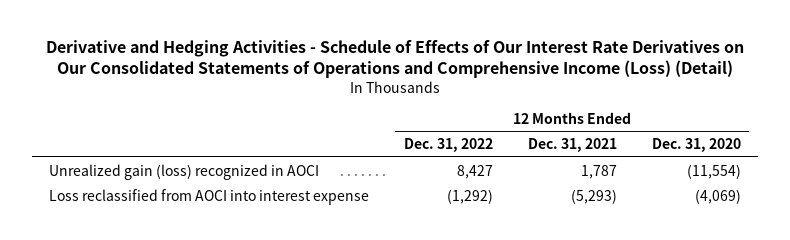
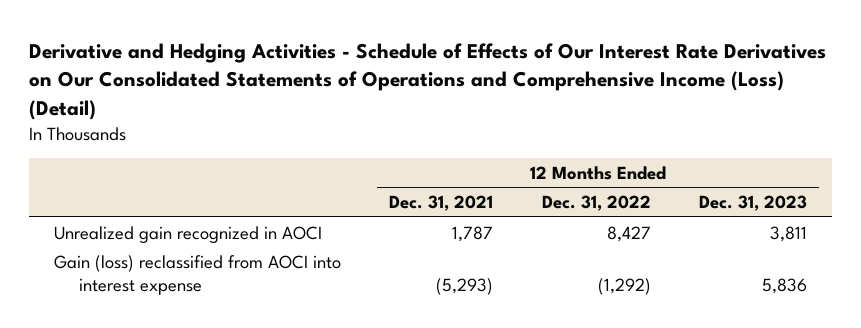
[651,138,741,153] Dec. 31, 2020 -> none
none -> [699,195,808,212] Dec. 31, 2023
[49,163,320,180] Unrealized gain (loss) recognized in AOCI -> [53,225,322,244] Unrealized gain recognized in AOCI
[49,188,370,205] Loss reclassified from AOCI into interest expense -> [53,254,341,295] Gain (loss) reclassified from AOCI into interest expense

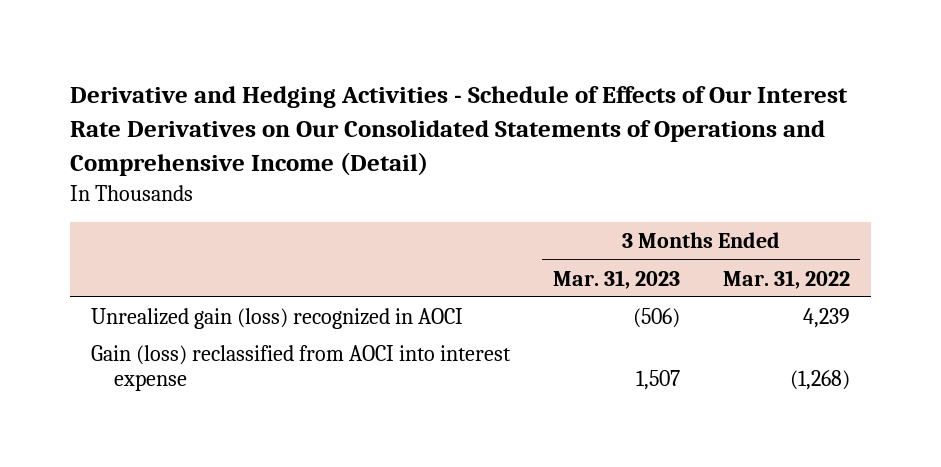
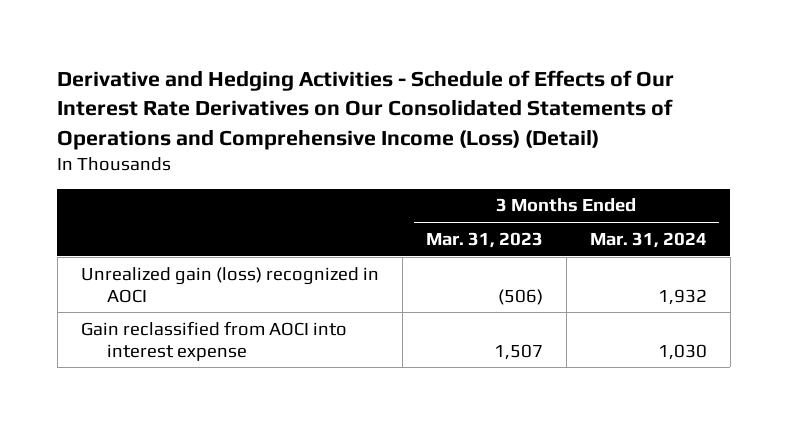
[69,86,848,177] Derivative and Hedging Activities - Schedule of Effects of Our Interest Rate Derivatives on Our Consolidated Statements of Operations and Comprehensive Income (Detail) -> [57,70,675,150] Derivative and Hedging Activities - Schedule of Effects of Our Interest Rate Derivatives on Our Consolidated Statements of Operations and Comprehensive Income (Loss) (Detail)
[722,269,850,289] Mar. 31, 2022 -> none
none -> [589,232,707,249] Mar. 31, 2024
[90,345,511,392] Gain (loss) reclassified from AOCI into interest expense -> [80,320,347,361] Gain reclassified from AOCI into interest expense

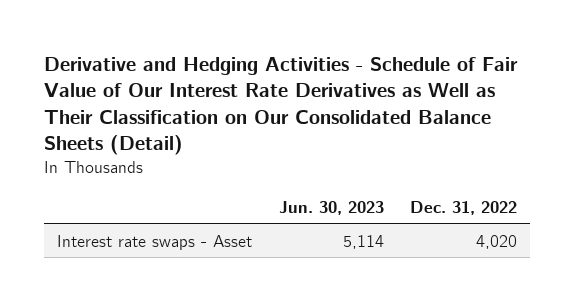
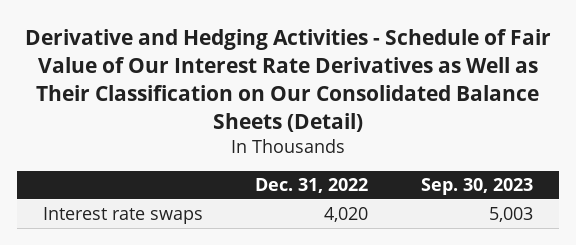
[278,200,384,215] Jun. 30, 2023 -> none
none -> [420,178,533,196] Sep. 30, 2023
[57,234,253,250] Interest rate swaps - Asset -> [43,207,204,225] Interest rate swaps

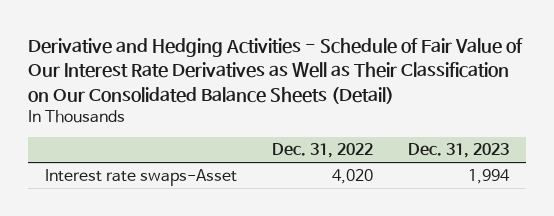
[420,178,533,196] Sep. 30, 2023 -> none
none -> [407,143,509,159] Dec. 31, 2023
[43,207,204,225] Interest rate swaps -> [45,169,238,187] Interest rate swaps-Asset

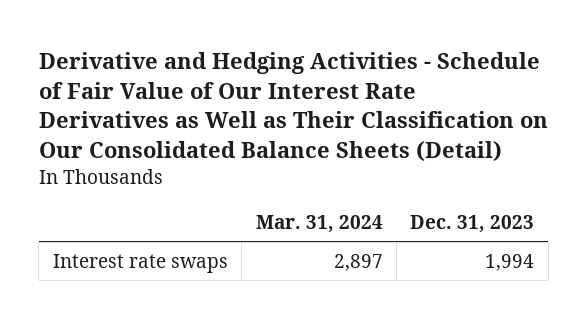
[272,143,374,159] Dec. 31, 2022 -> none
none -> [255,215,383,234] Mar. 31, 2024
[45,169,238,187] Interest rate swaps-Asset -> [52,253,228,273] Interest rate swaps

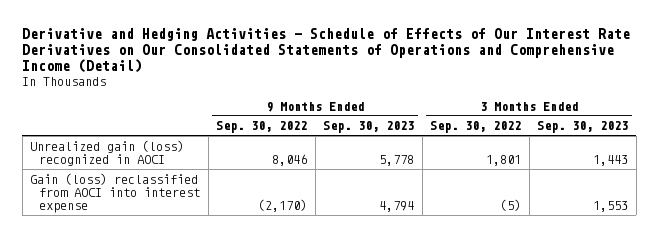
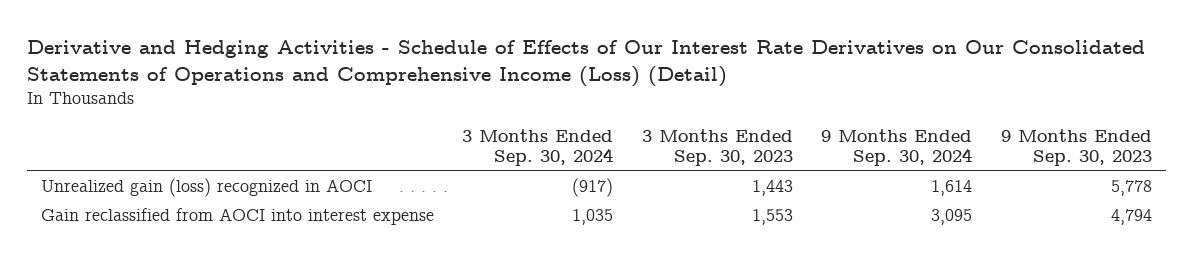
[22,27,631,74] Derivative and Hedging Activities - Schedule of Effects of Our Interest Rate Derivatives on Our Consolidated Statements of Operations and Comprehensive Income (Detail) -> [26,39,1145,87] Derivative and Hedging Activities - Schedule of Effects of Our Interest Rate Derivatives on Our Consolidated Statements of Operations and Comprehensive Income (Loss) (Detail)
[216,121,308,134] Sep. 30, 2022 -> none
[430,121,522,134] Sep. 30, 2022 -> none
none -> [462,128,614,167] 3 Months Ended Sep. 30, 2024
none -> [821,128,973,167] 9 Months Ended Sep. 30, 2024
[30,172,201,213] Gain (loss) reclassified from AOCI into interest expense -> [40,208,434,226] Gain reclassified from AOCI into interest expense

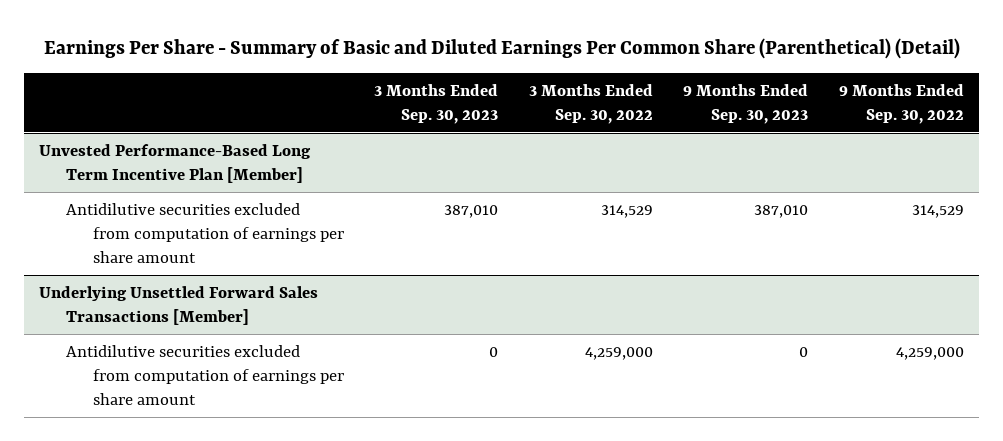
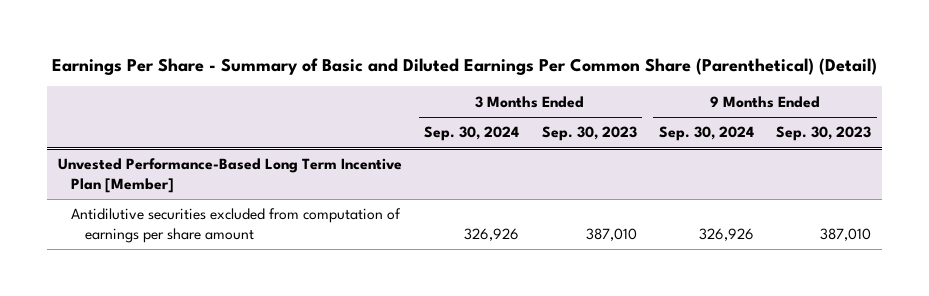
[528,83,653,124] 3 Months Ended Sep. 30, 2022 -> none
[838,83,964,124] 9 Months Ended Sep. 30, 2022 -> none
none -> [424,126,520,142] Sep. 30, 2024
none -> [658,126,754,142] Sep. 30, 2024
[39,286,319,325] Underlying Unsettled Forward Sales Transactions [Member] -> none
[65,345,344,405] Antidilutive securities excluded from computation of earnings per share amount -> none

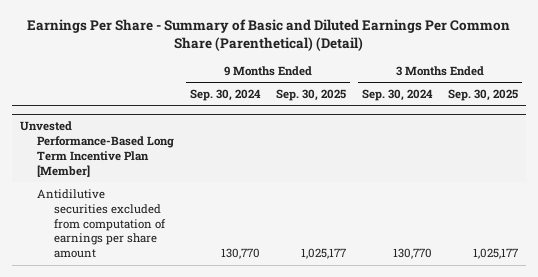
[541,126,637,142] Sep. 30, 2023 -> none
[775,126,871,142] Sep. 30, 2023 -> none
none -> [275,89,346,102] Sep. 30, 2025
none -> [448,89,519,102] Sep. 30, 2025
[464,228,520,242] 326,926 -> [392,248,432,260] 130,770
[698,228,754,242] 326,926 -> [220,248,260,260] 130,770

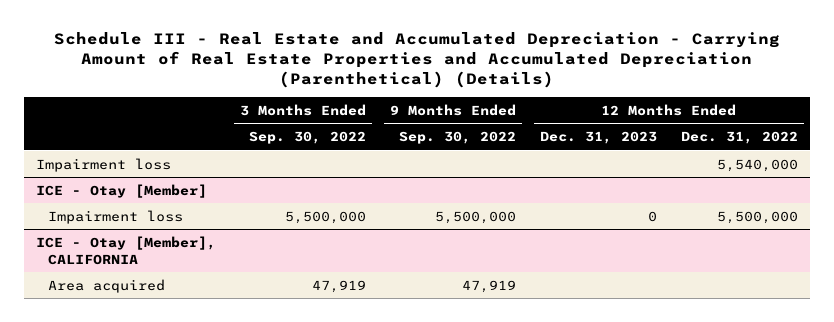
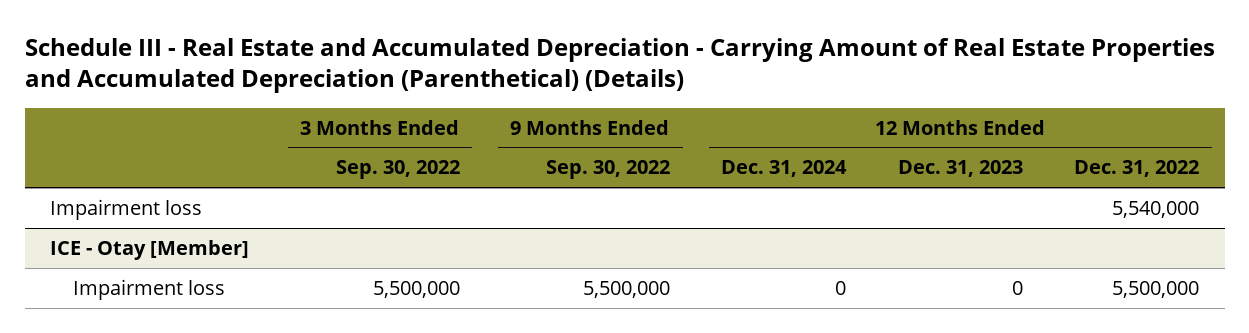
none -> [721,160,848,178] Dec. 31, 2024
[35,235,216,265] ICE - Otay [Member], CALIFORNIA -> none
[48,278,166,293] Area acquired -> none

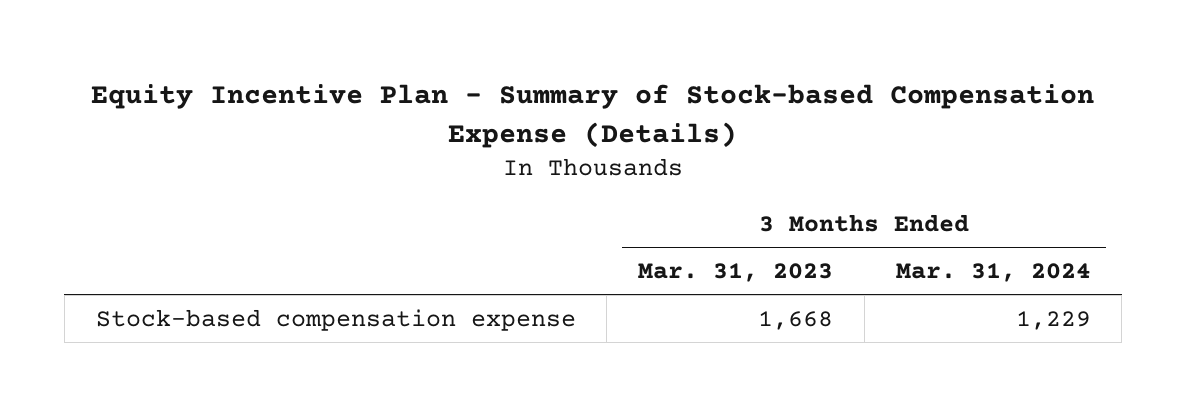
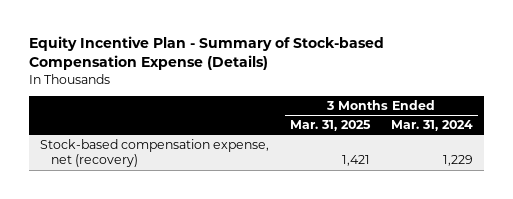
[638,263,834,283] Mar. 31, 2023 -> none
none -> [289,120,371,132] Mar. 31, 2025
[95,308,576,331] Stock-based compensation expense -> [39,138,269,168] Stock-based compensation expense, net (recovery)

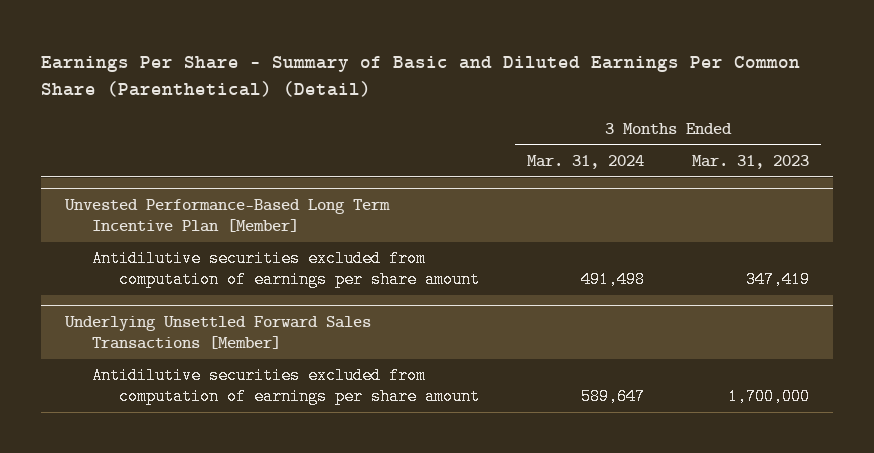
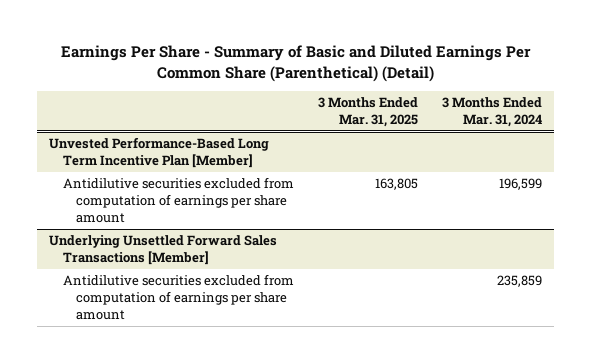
[691,155,809,170] Mar. 31, 2023 -> none
none -> [317,97,418,127] 3 Months Ended Mar. 31, 2025
[580,271,645,289] 491,498 -> [499,178,543,191] 196,599
[580,388,645,406] 589,647 -> [497,275,543,288] 235,859

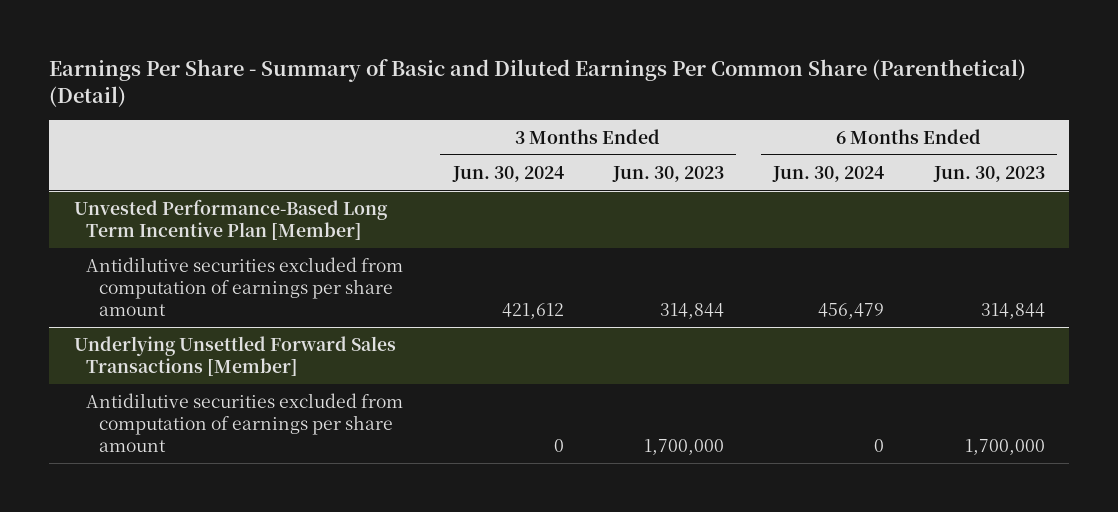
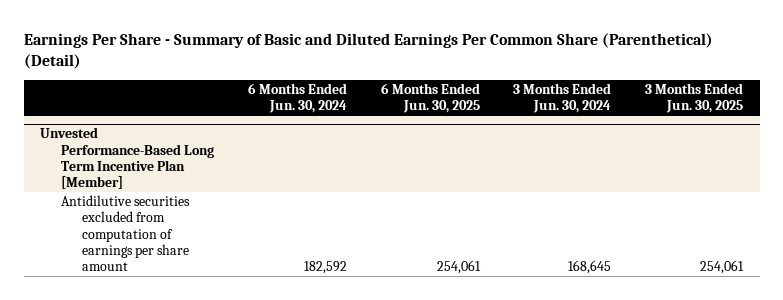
[611,165,724,182] Jun. 30, 2023 -> none
[932,165,1045,182] Jun. 30, 2023 -> none
none -> [380,82,480,113] 6 Months Ended Jun. 30, 2025
none -> [645,82,744,113] 3 Months Ended Jun. 30, 2025
[73,335,396,376] Underlying Unsettled Forward Sales Transactions [Member] -> none
[86,392,404,452] Antidilutive securities excluded from computation of earnings per share amount -> none
[501,302,564,319] 421,612 -> [568,259,612,274] 168,645
[818,302,885,319] 456,479 -> [303,260,347,274] 182,592

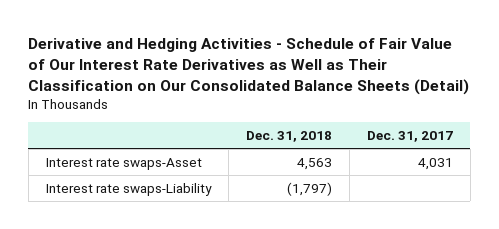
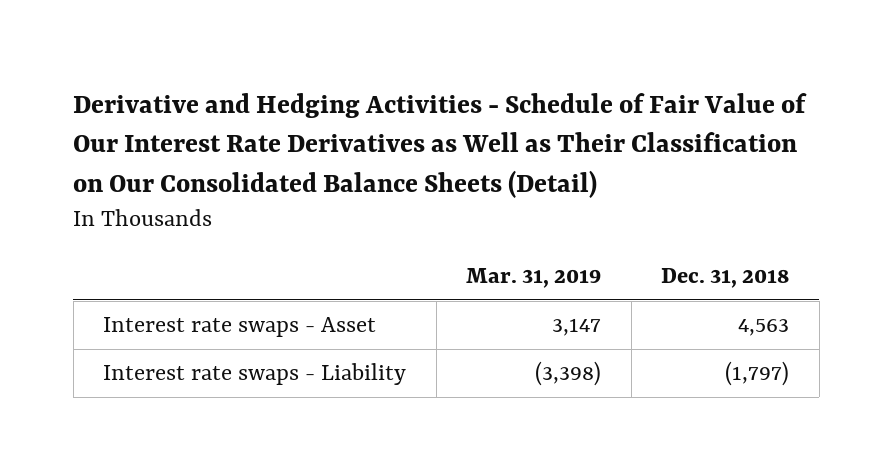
[366,131,453,143] Dec. 31, 2017 -> none
none -> [466,268,602,289] Mar. 31, 2019
[45,157,202,170] Interest rate swaps-Asset -> [103,317,377,338] Interest rate swaps - Asset
[45,182,212,196] Interest rate swaps-Liability -> [103,363,407,386] Interest rate swaps - Liability

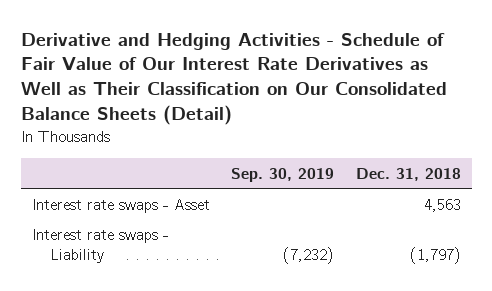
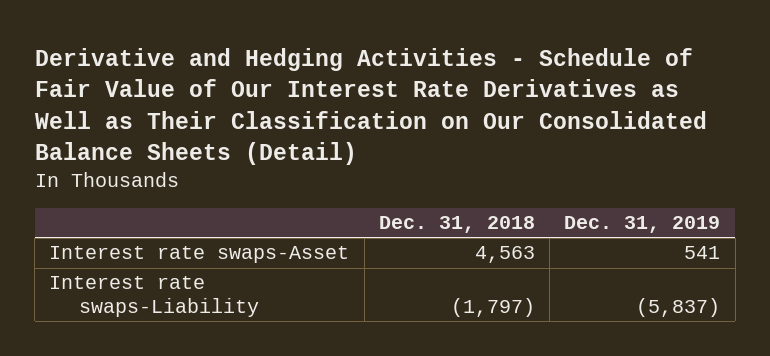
[231,167,335,182] Sep. 30, 2019 -> none
none -> [564,216,721,234] Dec. 31, 2019
[31,198,210,213] Interest rate swaps - Asset -> [49,246,350,264] Interest rate swaps-Asset
[31,228,169,264] Interest rate swaps - Liability -> [49,276,259,317] Interest rate swaps-Liability

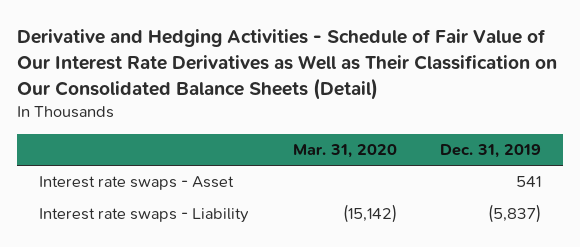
[378,216,535,234] Dec. 31, 2018 -> none
none -> [292,143,397,158] Mar. 31, 2020
[49,246,350,264] Interest rate swaps-Asset -> [39,176,235,191] Interest rate swaps - Asset
[49,276,259,317] Interest rate swaps-Liability -> [39,208,250,224] Interest rate swaps - Liability

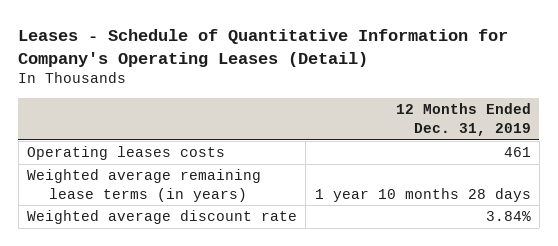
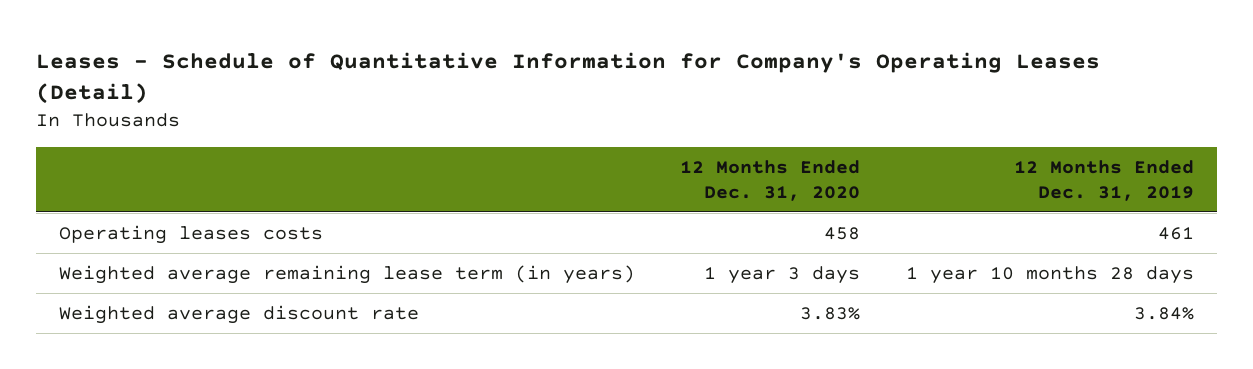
none -> [680,159,861,201] 12 Months Ended Dec. 31, 2020
[27,169,262,202] Weighted average remaining lease terms (in years) -> [59,264,636,284] Weighted average remaining lease term (in years)

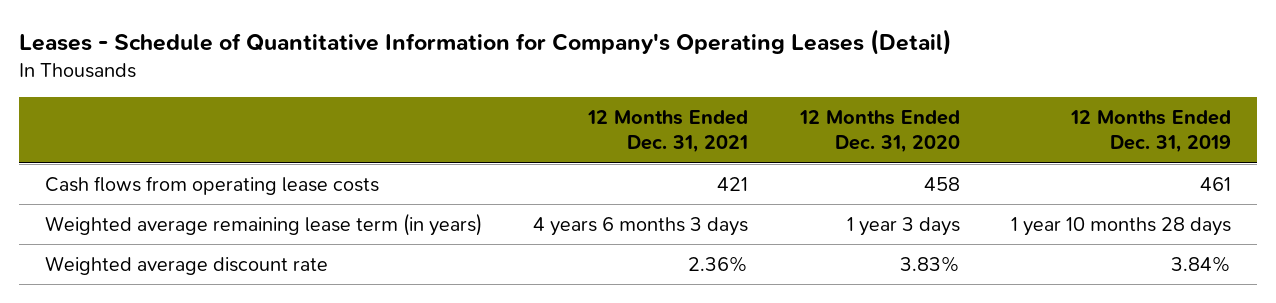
none -> [587,109,749,154] 12 Months Ended Dec. 31, 2021
[59,224,324,244] Operating leases costs -> [45,175,380,195] Cash flows from operating lease costs

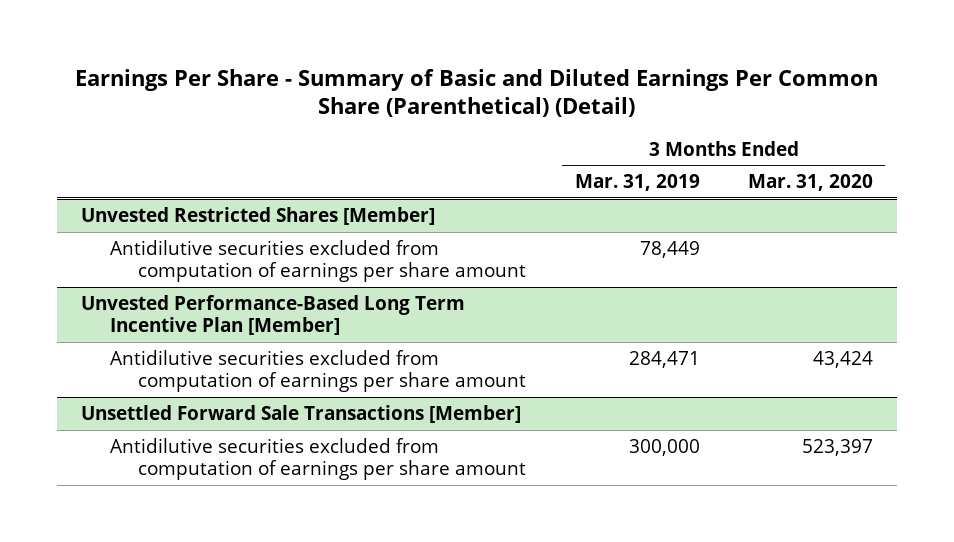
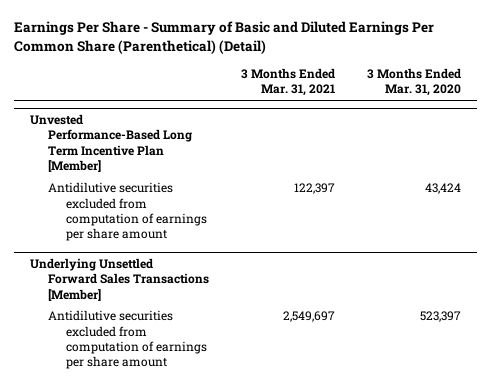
[574,174,700,192] Mar. 31, 2019 -> none
none -> [240,67,335,97] 3 Months Ended Mar. 31, 2021
[80,206,435,225] Unvested Restricted Shares [Member] -> none
[109,239,527,283] Antidilutive securities excluded from computation of earnings per share amount -> none
[80,404,521,423] Unsettled Forward Sale Transactions [Member] -> [29,257,210,301] Underlying Unsettled Forward Sales Transactions [Member]

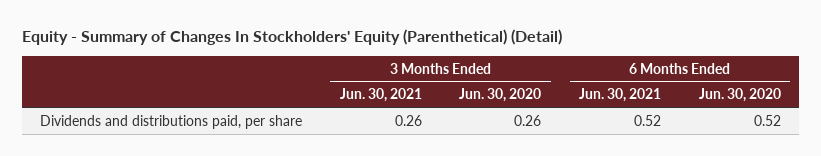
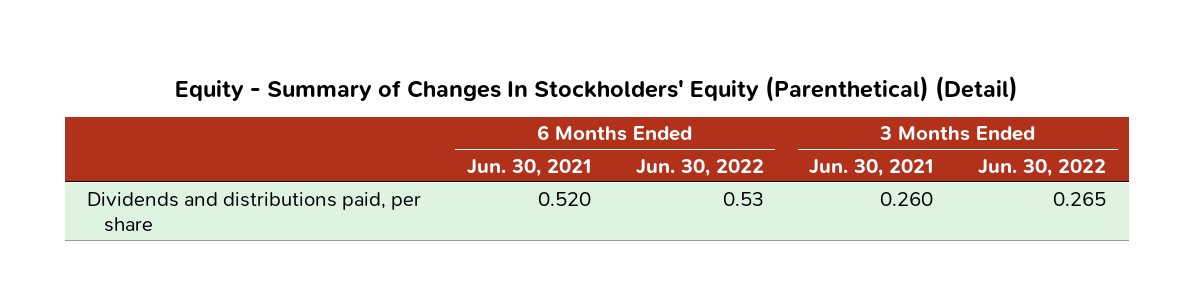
[459,88,542,103] Jun. 30, 2020 -> none
[698,88,781,103] Jun. 30, 2020 -> none
none -> [635,158,764,177] Jun. 30, 2022
none -> [978,158,1107,177] Jun. 30, 2022
[394,114,422,126] 0.26 -> [880,192,934,207] 0.260
[634,114,662,126] 0.52 -> [537,192,591,207] 0.520

